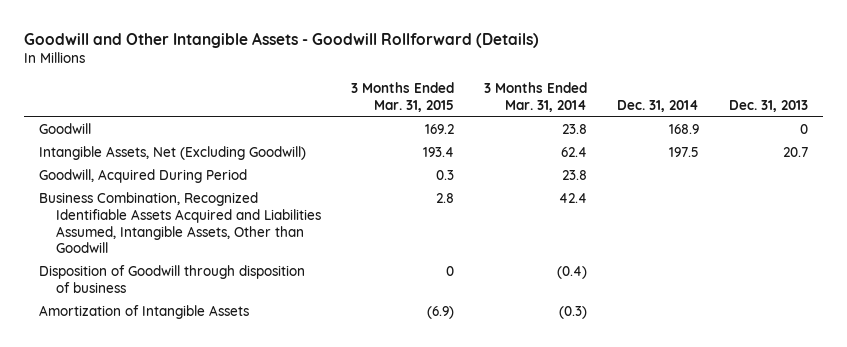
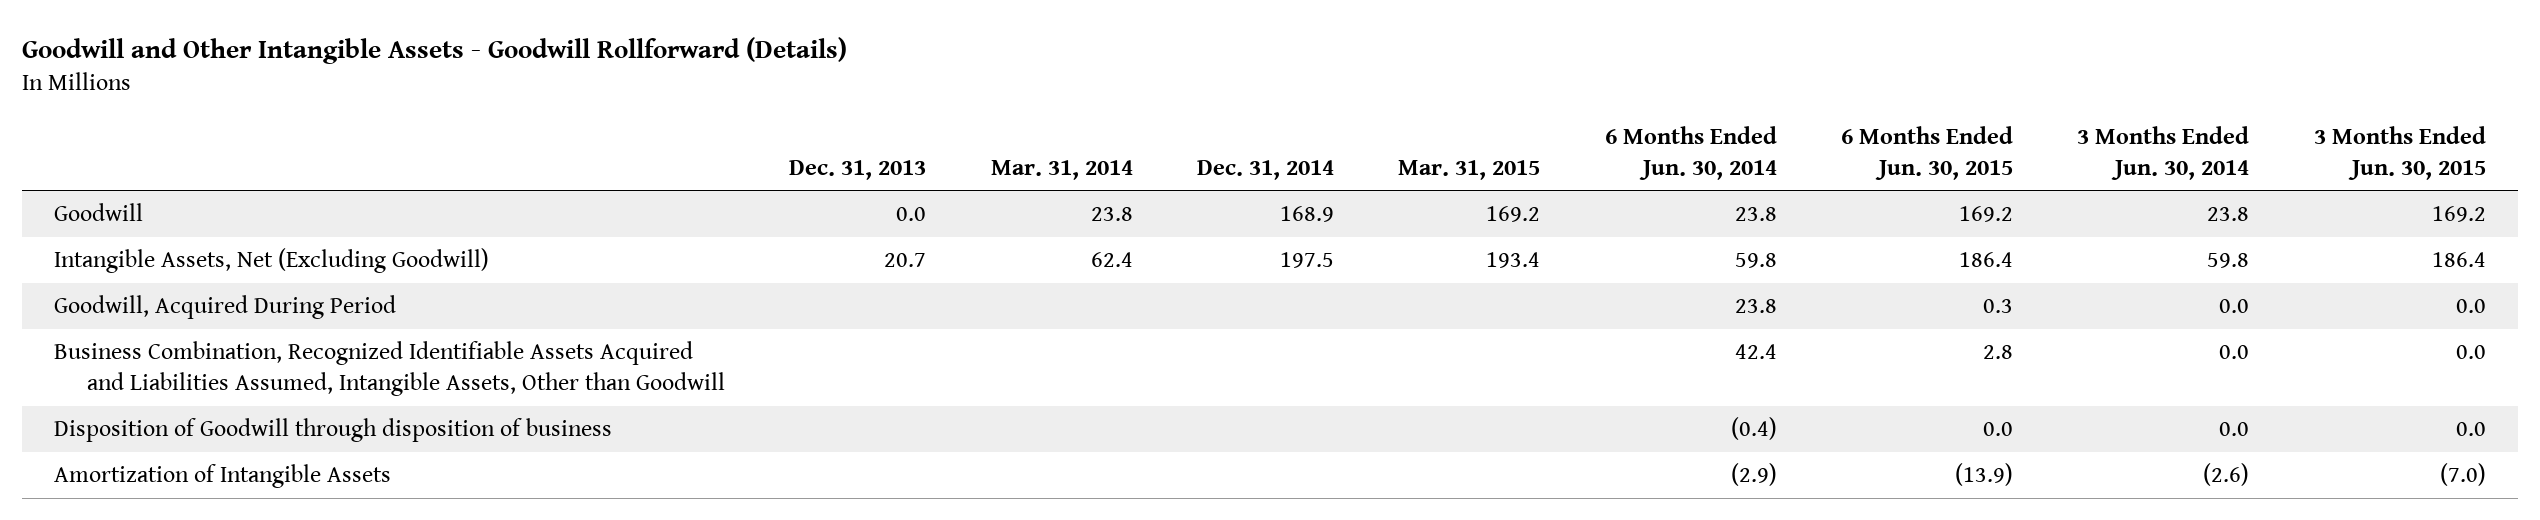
[350,82,454,113] 3 Months Ended Mar. 31, 2015 -> none
[483,82,587,113] 3 Months Ended Mar. 31, 2014 -> none
none -> [990,159,1133,180] Mar. 31, 2014
none -> [1398,159,1541,180] Mar. 31, 2015
none -> [1604,126,1777,180] 6 Months Ended Jun. 30, 2014
none -> [1841,126,2014,180] 6 Months Ended Jun. 30, 2015
none -> [2077,126,2250,180] 3 Months Ended Jun. 30, 2014
none -> [2313,126,2486,180] 3 Months Ended Jun. 30, 2015
[800,124,809,135] 0 -> [896,207,927,222] 0.0

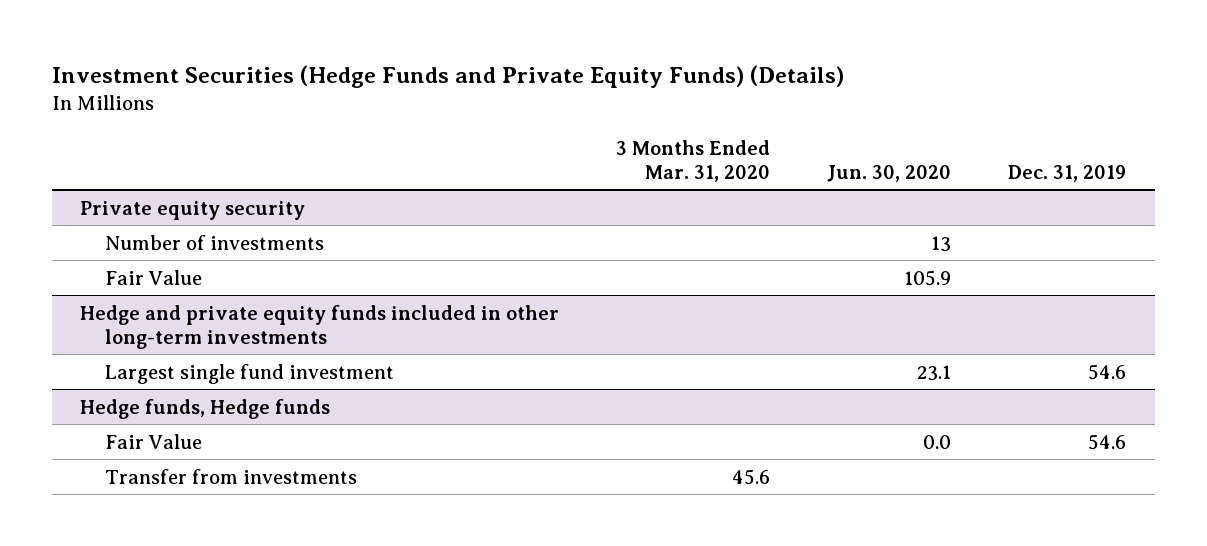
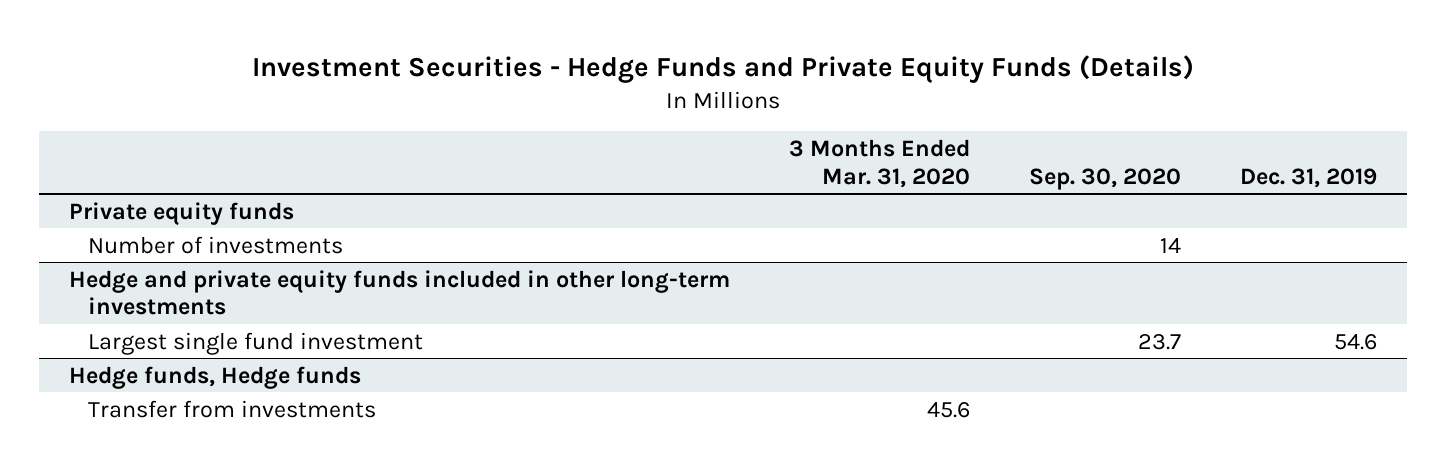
[51,64,844,88] Investment Securities (Hedge Funds and Private Equity Funds) (Details) -> [251,54,1194,83] Investment Securities - Hedge Funds and Private Equity Funds (Details)
[827,164,952,182] Jun. 30, 2020 -> none
none -> [1029,167,1182,190] Sep. 30, 2020
[80,200,306,220] Private equity security -> [68,201,294,225] Private equity funds
[105,269,203,285] Fair Value -> none
[105,433,203,449] Fair Value -> none

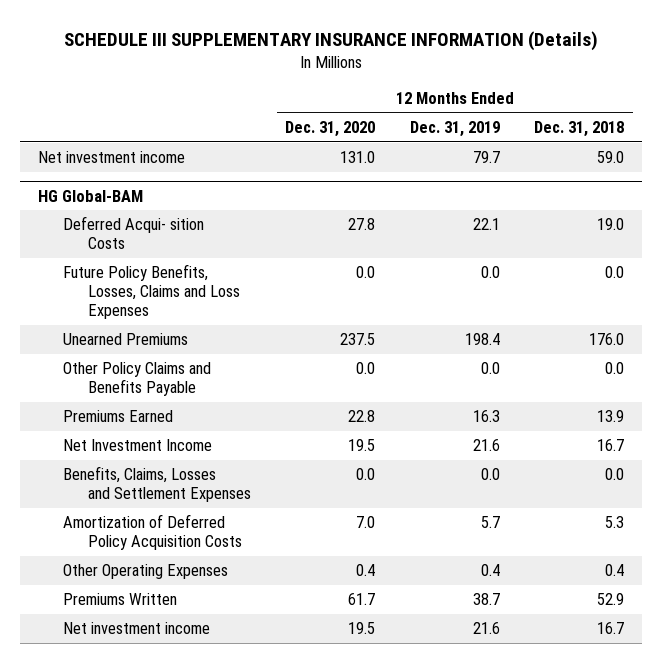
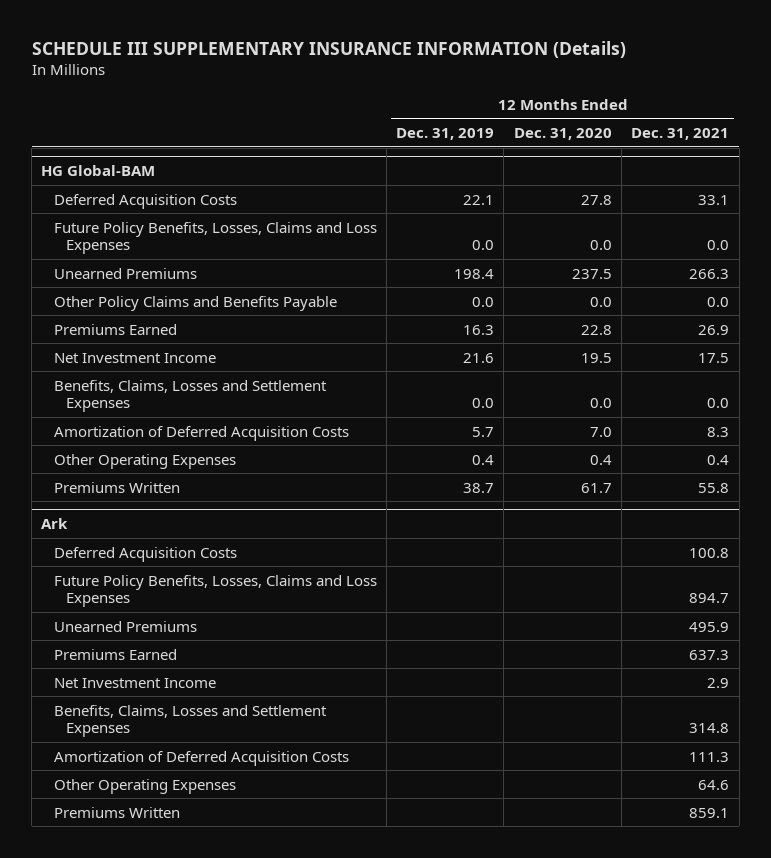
[534,121,625,138] Dec. 31, 2018 -> none
none -> [631,127,730,140] Dec. 31, 2021
[37,151,185,164] Net investment income -> none
[62,216,204,250] Deferred Acqui- sition Costs -> [53,193,237,209] Deferred Acquisition Costs
[62,514,242,551] Amortization of Deferred Policy Acquisition Costs -> [53,425,349,441] Amortization of Deferred Acquisition Costs
[62,622,210,635] Net investment income -> none
none -> [41,518,69,530] Ark
none -> [53,546,237,562] Deferred Acquisition Costs
none -> [53,574,377,608] Future Policy Benefits, Losses, Claims and Loss Expenses
none -> [53,620,197,632] Unearned Premiums
none -> [53,648,177,660] Premiums Earned
none -> [53,677,216,688] Net Investment Income
none -> [53,704,327,738] Benefits, Claims, Losses and Settlement Expenses
none -> [53,750,349,766] Amortization of Deferred Acquisition Costs
none -> [53,778,236,794] Other Operating Expenses
none -> [53,806,180,818] Premiums Written

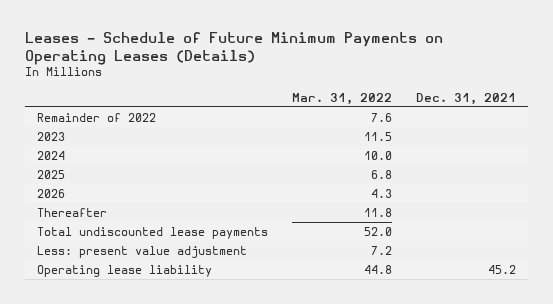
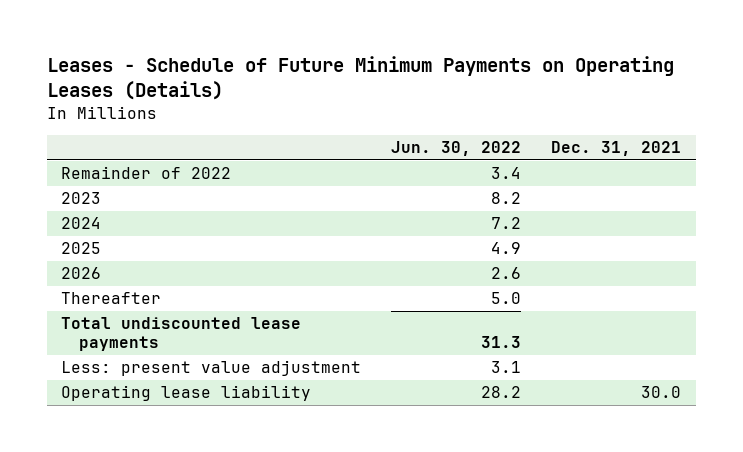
[292,92,393,105] Mar. 31, 2022 -> none
none -> [391,141,522,157] Jun. 30, 2022
[488,264,517,274] 45.2 -> [641,386,682,399] 30.0

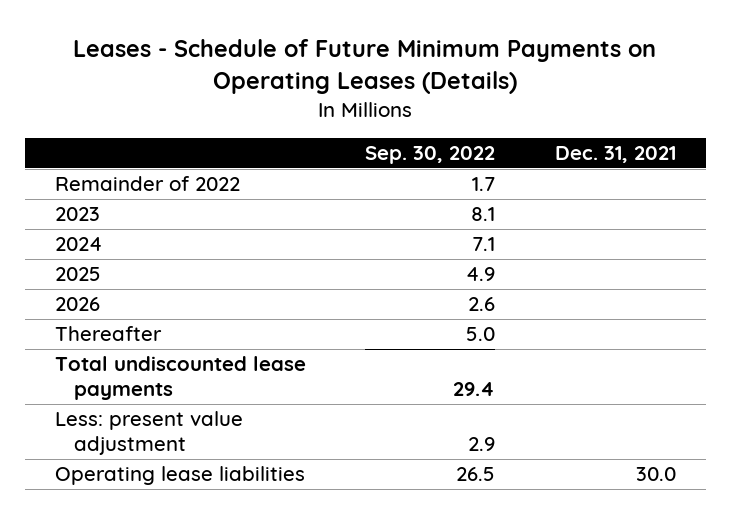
[391,141,522,157] Jun. 30, 2022 -> none
none -> [365,145,496,164] Sep. 30, 2022
[61,385,312,402] Operating lease liability -> [54,466,305,486] Operating lease liabilities

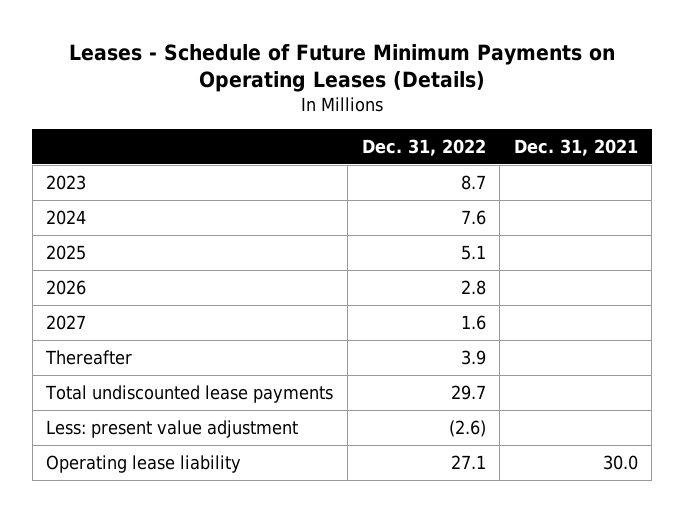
[365,145,496,164] Sep. 30, 2022 -> none
none -> [361,138,486,156] Dec. 31, 2022
[54,176,240,192] Remainder of 2022 -> none
none -> [46,314,87,330] 2027
[54,466,305,486] Operating lease liabilities -> [46,454,242,473] Operating lease liability

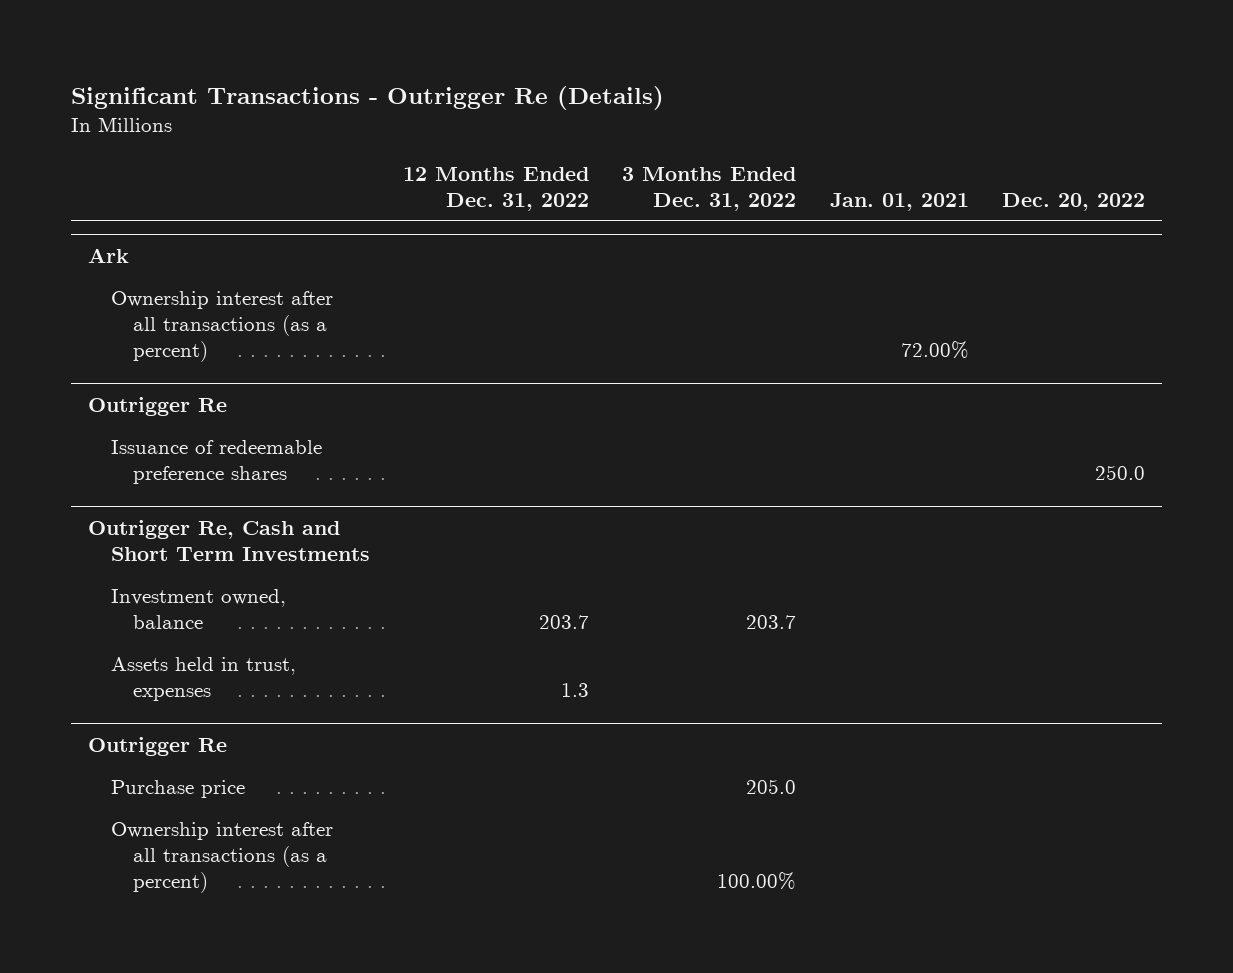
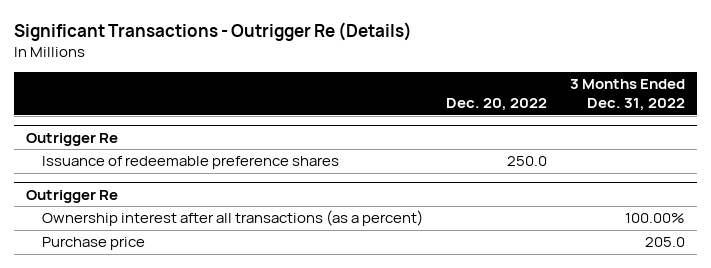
[403,167,590,211] 12 Months Ended Dec. 31, 2022 -> none
[829,192,969,211] Jan. 01, 2021 -> none
[88,248,130,264] Ark -> none
[110,291,333,362] Ownership interest after all transactions (as a percent) -> none
[88,520,370,561] Outrigger Re, Cash and Short Term Investments -> none
[110,589,286,629] Investment owned, balance -> none
[110,657,296,701] Assets held in trust, expenses -> none
[110,780,245,799] Purchase price -> [41,237,145,251] Purchase price

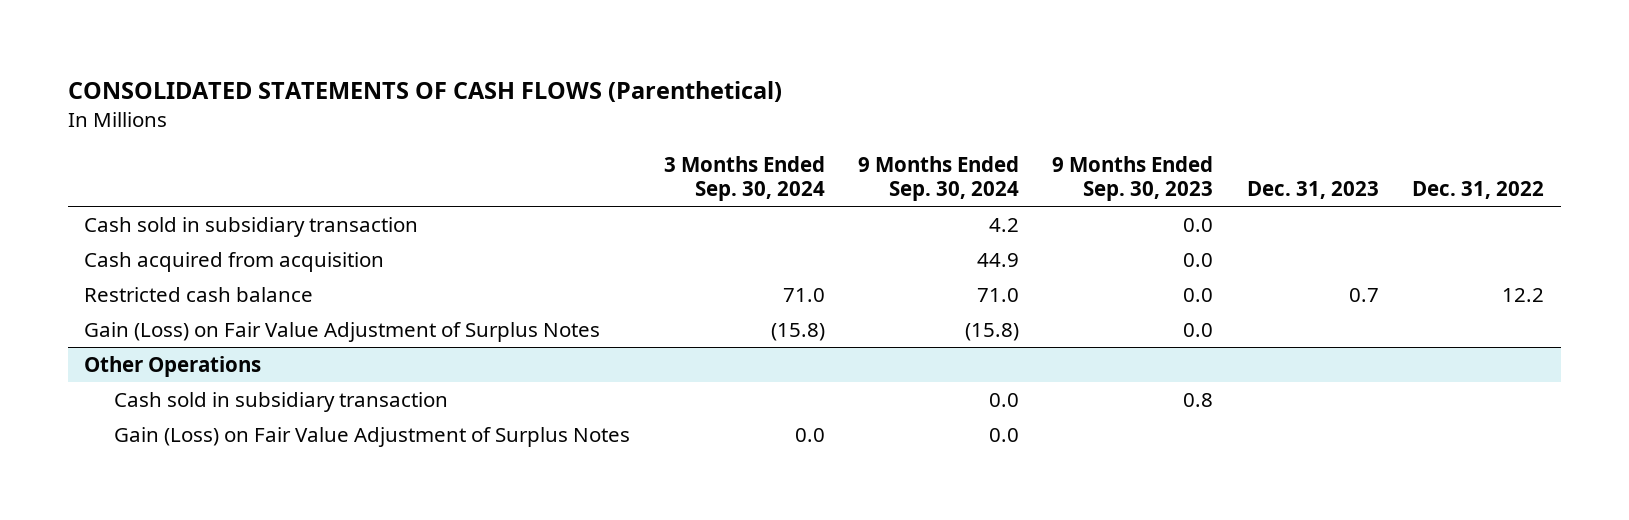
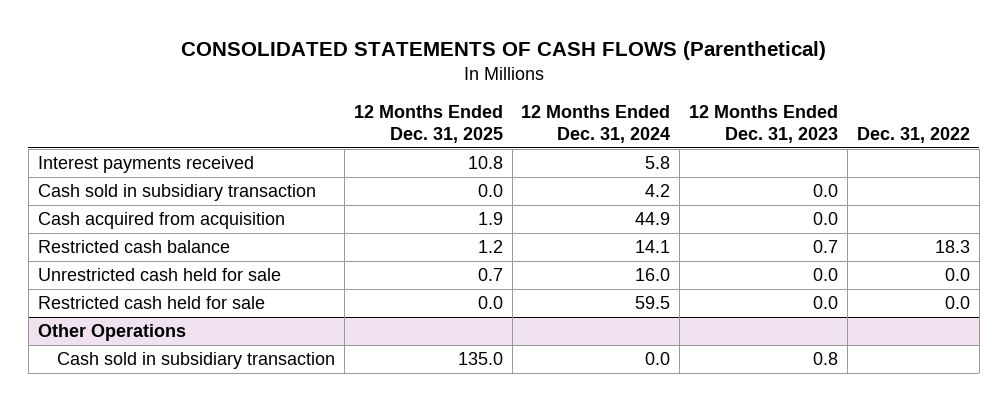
[663,155,825,202] 3 Months Ended Sep. 30, 2024 -> none
[858,155,1020,202] 9 Months Ended Sep. 30, 2024 -> none
[1052,155,1214,202] 9 Months Ended Sep. 30, 2023 -> none
[1246,181,1379,200] Dec. 31, 2023 -> none
none -> [353,105,503,143] 12 Months Ended Dec. 31, 2025
none -> [521,105,671,143] 12 Months Ended Dec. 31, 2024
none -> [689,105,839,143] 12 Months Ended Dec. 31, 2023
none -> [37,156,254,174] Interest payments received
[84,321,601,342] Gain (Loss) on Fair Value Adjustment of Surplus Notes -> none
[1502,287,1545,302] 12.2 -> [934,240,970,254] 18.3
none -> [37,268,281,282] Unrestricted cash held for sale
none -> [37,296,265,310] Restricted cash held for sale
[114,426,631,447] Gain (Loss) on Fair Value Adjustment of Surplus Notes -> none

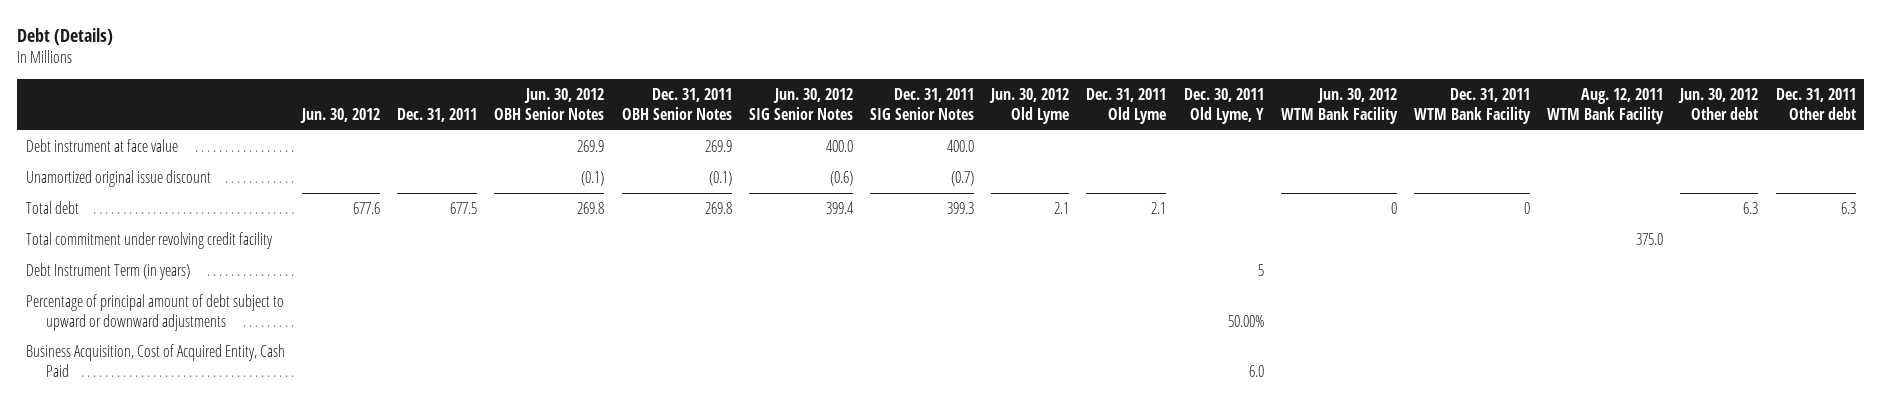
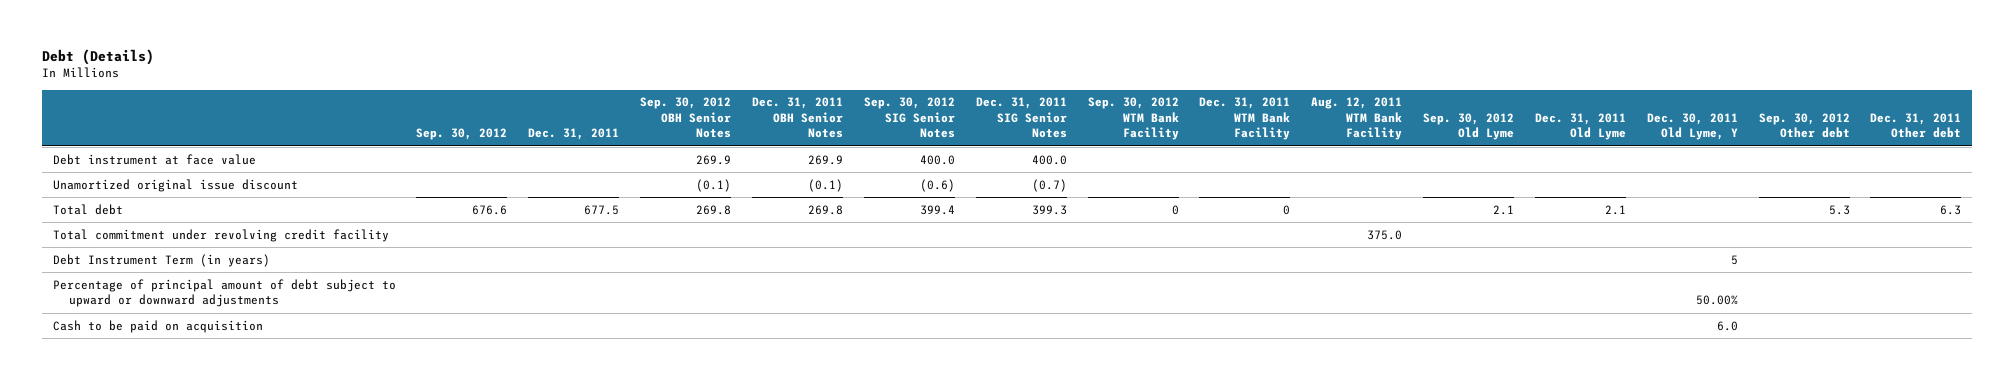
[300,107,381,123] Jun. 30, 2012 -> none
[494,88,605,120] Jun. 30, 2012 OBH Senior Notes -> none
[748,88,853,120] Jun. 30, 2012 SIG Senior Notes -> none
[989,88,1070,124] Jun. 30, 2012 Old Lyme -> none
[1280,88,1398,124] Jun. 30, 2012 WTM Bank Facility -> none
[1678,88,1759,120] Jun. 30, 2012 Other debt -> none
none -> [416,128,508,141] Sep. 30, 2012
none -> [640,97,732,139] Sep. 30, 2012 OBH Senior Notes
none -> [863,97,955,139] Sep. 30, 2012 SIG Senior Notes
none -> [1087,97,1179,141] Sep. 30, 2012 WTM Bank Facility
none -> [1423,112,1515,141] Sep. 30, 2012 Old Lyme
none -> [1758,112,1850,139] Sep. 30, 2012 Other debt
[25,344,285,377] Business Acquisition, Cost of Acquired Entity, Cash Paid -> [52,319,263,333] Cash to be paid on acquisition

